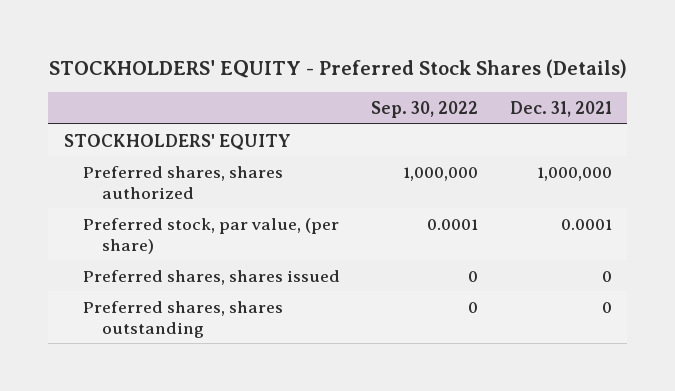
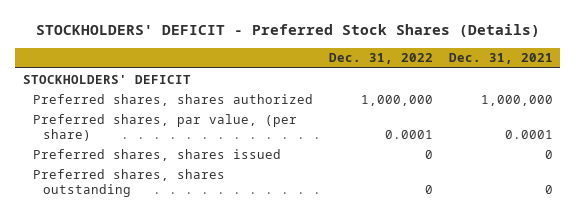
[48,59,627,79] STOCKHOLDERS' EQUITY - Preferred Stock Shares (Details) -> [35,23,540,37] STOCKHOLDERS' DEFICIT - Preferred Stock Shares (Details)
[371,101,479,119] Sep. 30, 2022 -> none
none -> [328,53,433,65] Dec. 31, 2022
[63,133,291,150] STOCKHOLDERS' EQUITY -> [22,74,191,84] STOCKHOLDERS' DEFICIT
[82,217,339,254] Preferred stock, par value, (per share) -> [33,113,298,141] Preferred shares, par value, (per share)

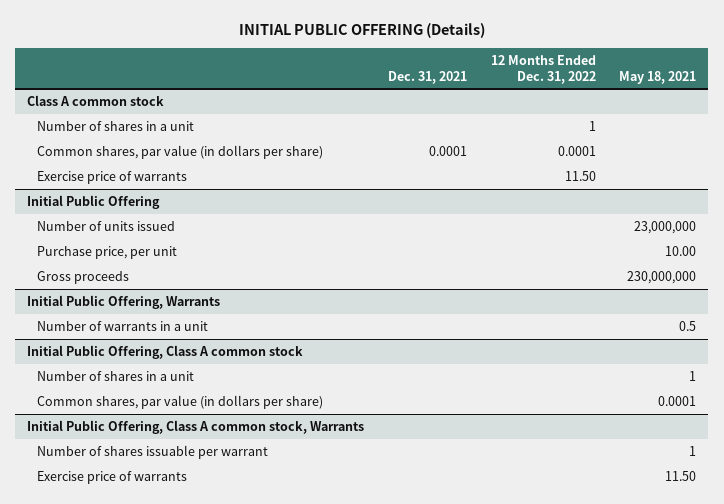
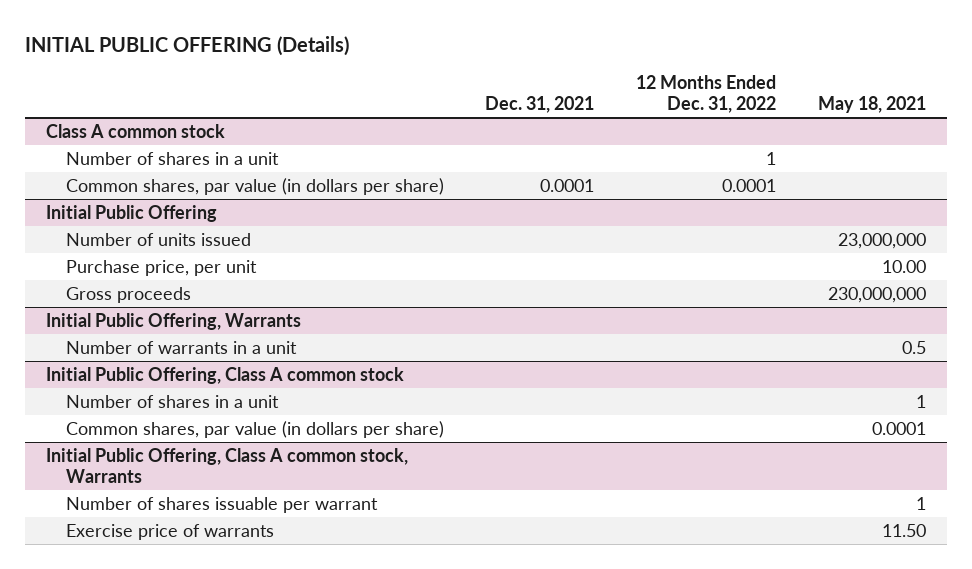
[37,171,188,185] Exercise price of warrants -> none

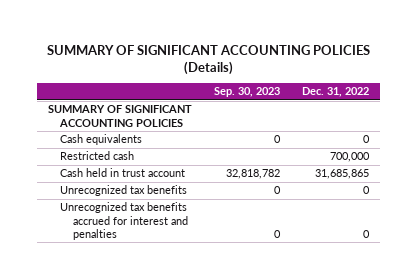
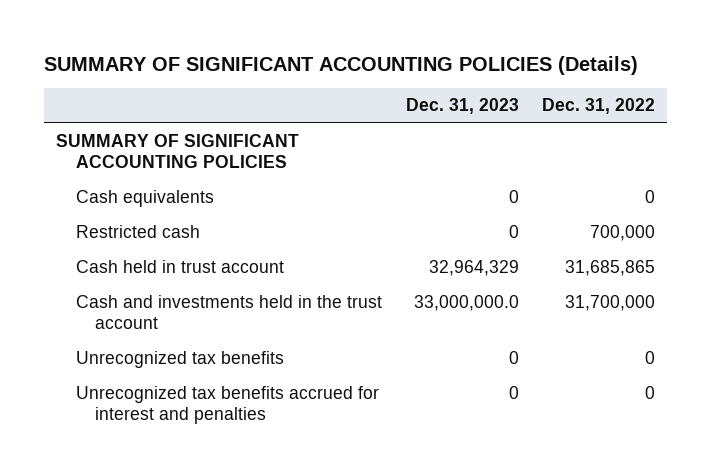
[214,87,281,98] Sep. 30, 2023 -> none
none -> [405,98,519,115] Dec. 31, 2023
none -> [75,295,382,330] Cash and investments held in the trust account

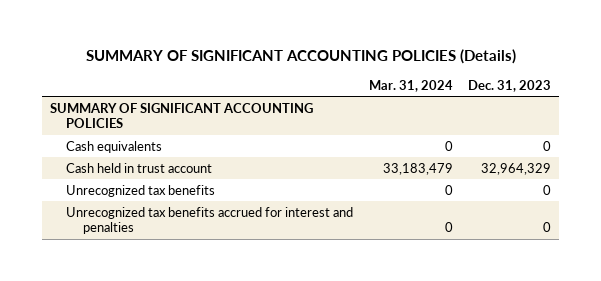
[542,98,656,115] Dec. 31, 2022 -> none
none -> [368,79,453,92] Mar. 31, 2024
[75,225,200,239] Restricted cash -> none
[75,295,382,330] Cash and investments held in the trust account -> none

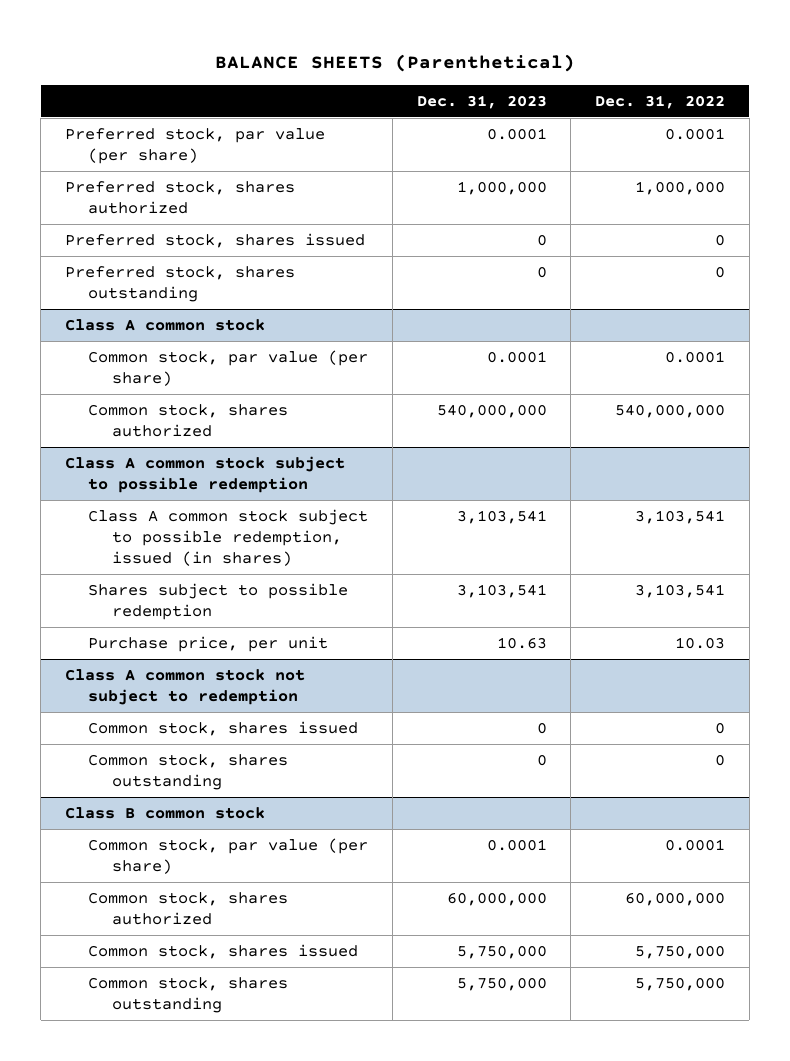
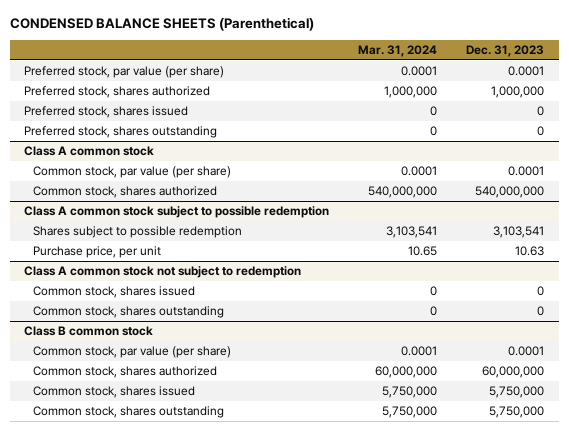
[215,53,576,72] BALANCE SHEETS (Parenthetical) -> [9,17,314,32] CONDENSED BALANCE SHEETS (Parenthetical)
[595,94,726,109] Dec. 31, 2022 -> none
none -> [358,45,438,58] Mar. 31, 2024
[88,508,369,567] Class A common stock subject to possible redemption, issued (in shares) -> none

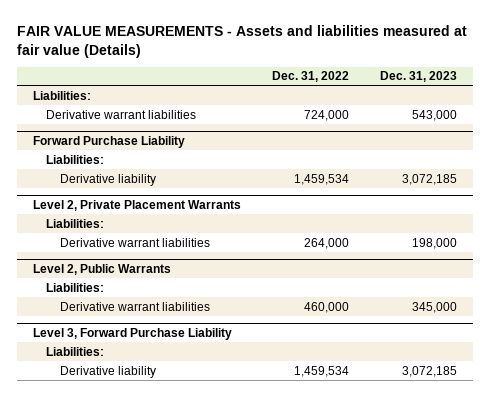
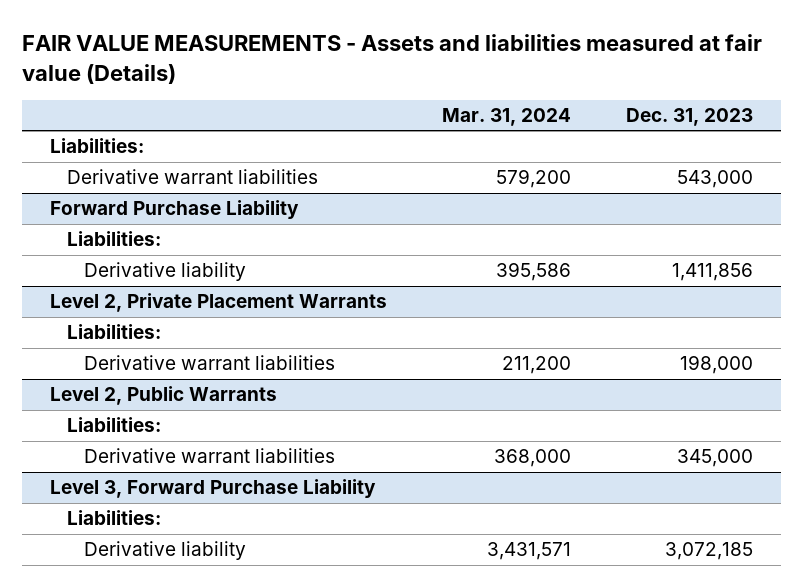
[272,71,350,83] Dec. 31, 2022 -> none
none -> [441,107,571,126] Mar. 31, 2024
[402,173,458,185] 3,072,185 -> [672,263,754,282] 1,411,856

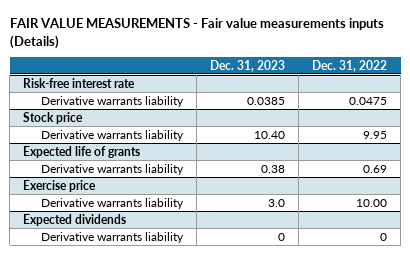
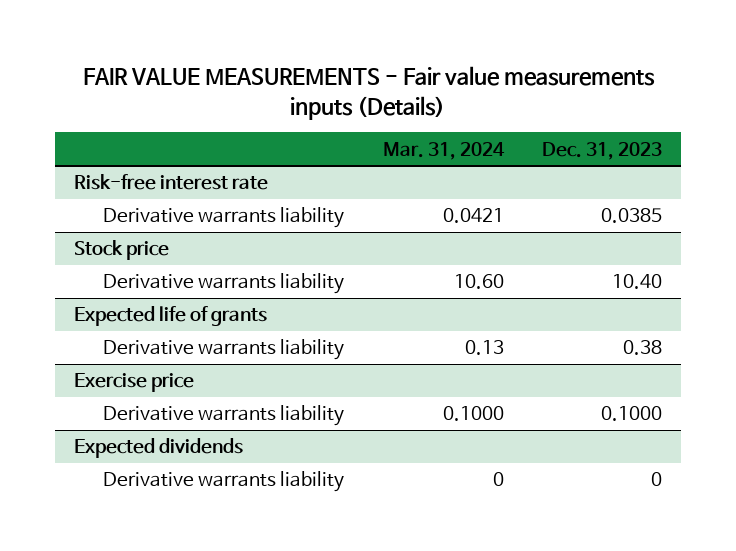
[312,59,388,72] Dec. 31, 2022 -> none
none -> [382,141,505,160] Mar. 31, 2024
[267,198,285,207] 3.0 -> [600,406,662,422] 0.1000

